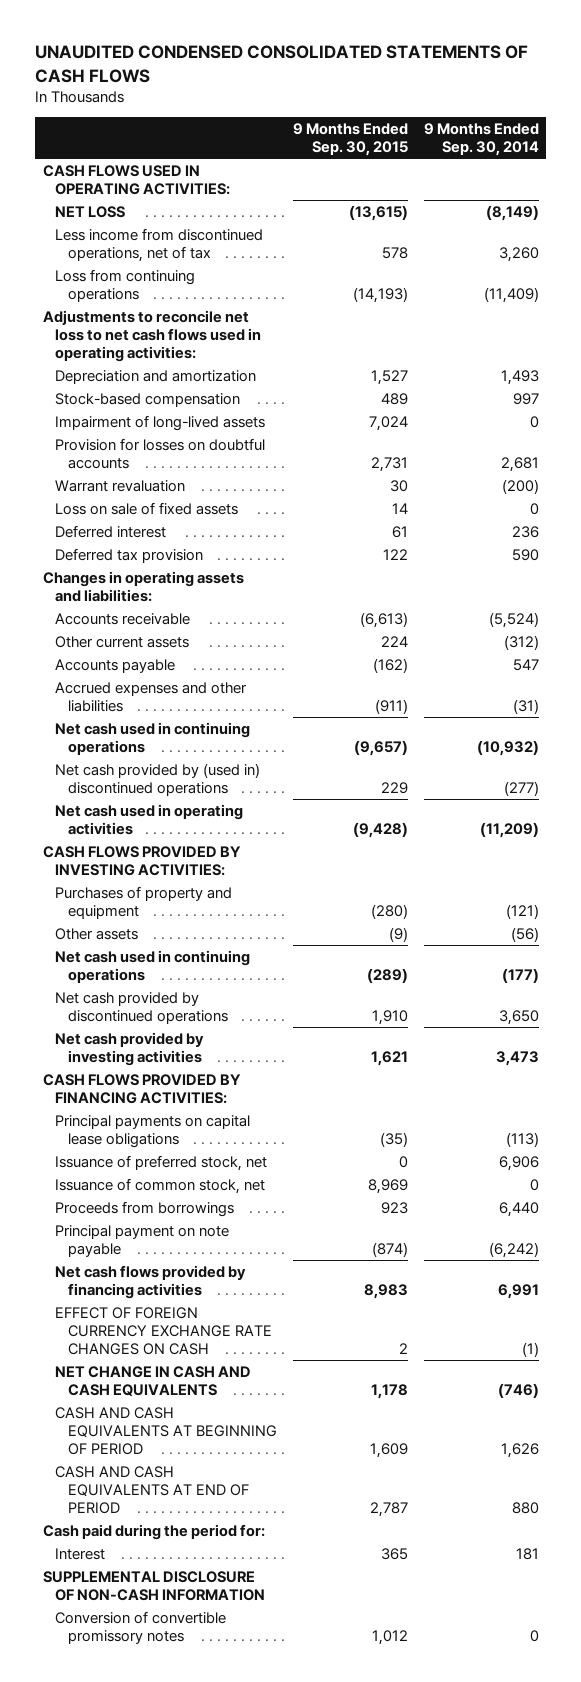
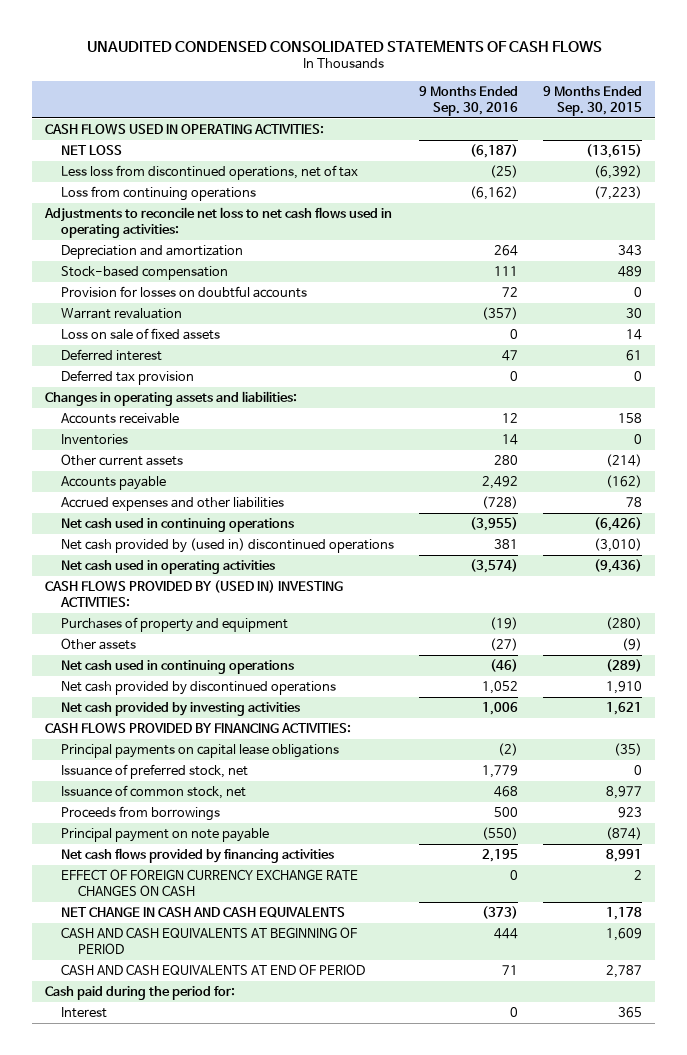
[423,123,539,157] 9 Months Ended Sep. 30, 2014 -> none
none -> [419,85,519,116] 9 Months Ended Sep. 30, 2016
[55,227,264,262] Less income from discontinued operations, net of tax -> [61,165,359,181] Less loss from discontinued operations, net of tax
[381,246,408,259] 578 -> [594,165,643,180] (6,392)
[352,286,408,303] (14,193) -> [594,186,643,201] (7,223)
[370,369,408,385] 1,527 -> [618,245,643,257] 343
[55,414,266,431] Impairment of long-lived assets -> none
[370,456,408,472] 2,731 -> [634,287,643,298] 0
[382,548,408,560] 122 -> [634,371,643,382] 0
[359,611,408,628] (6,613) -> [618,413,643,424] 158
none -> [61,434,129,446] Inventories
[380,635,408,647] 224 -> [606,454,643,468] (214)
[374,698,408,714] (911) -> [626,497,643,508] 78
[353,739,408,756] (9,657) -> [594,517,643,532] (6,426)
[380,781,408,794] 229 -> [594,538,643,553] (3,010)
[352,821,408,838] (9,428) -> [594,559,643,574] (9,436)
[42,845,241,876] CASH FLOWS PROVIDED BY INVESTING ACTIVITIES: -> [44,580,343,608] CASH FLOWS PROVIDED BY (USED IN) INVESTING ACTIVITIES:
[367,1178,408,1194] 8,969 -> [606,786,643,800] 8,977
[363,1283,408,1299] 8,983 -> [606,849,643,863] 8,991
[42,1570,266,1601] SUPPLEMENTAL DISCLOSURE OF NON-CASH INFORMATION -> none
[55,1610,227,1644] Conversion of convertible promissory notes -> none

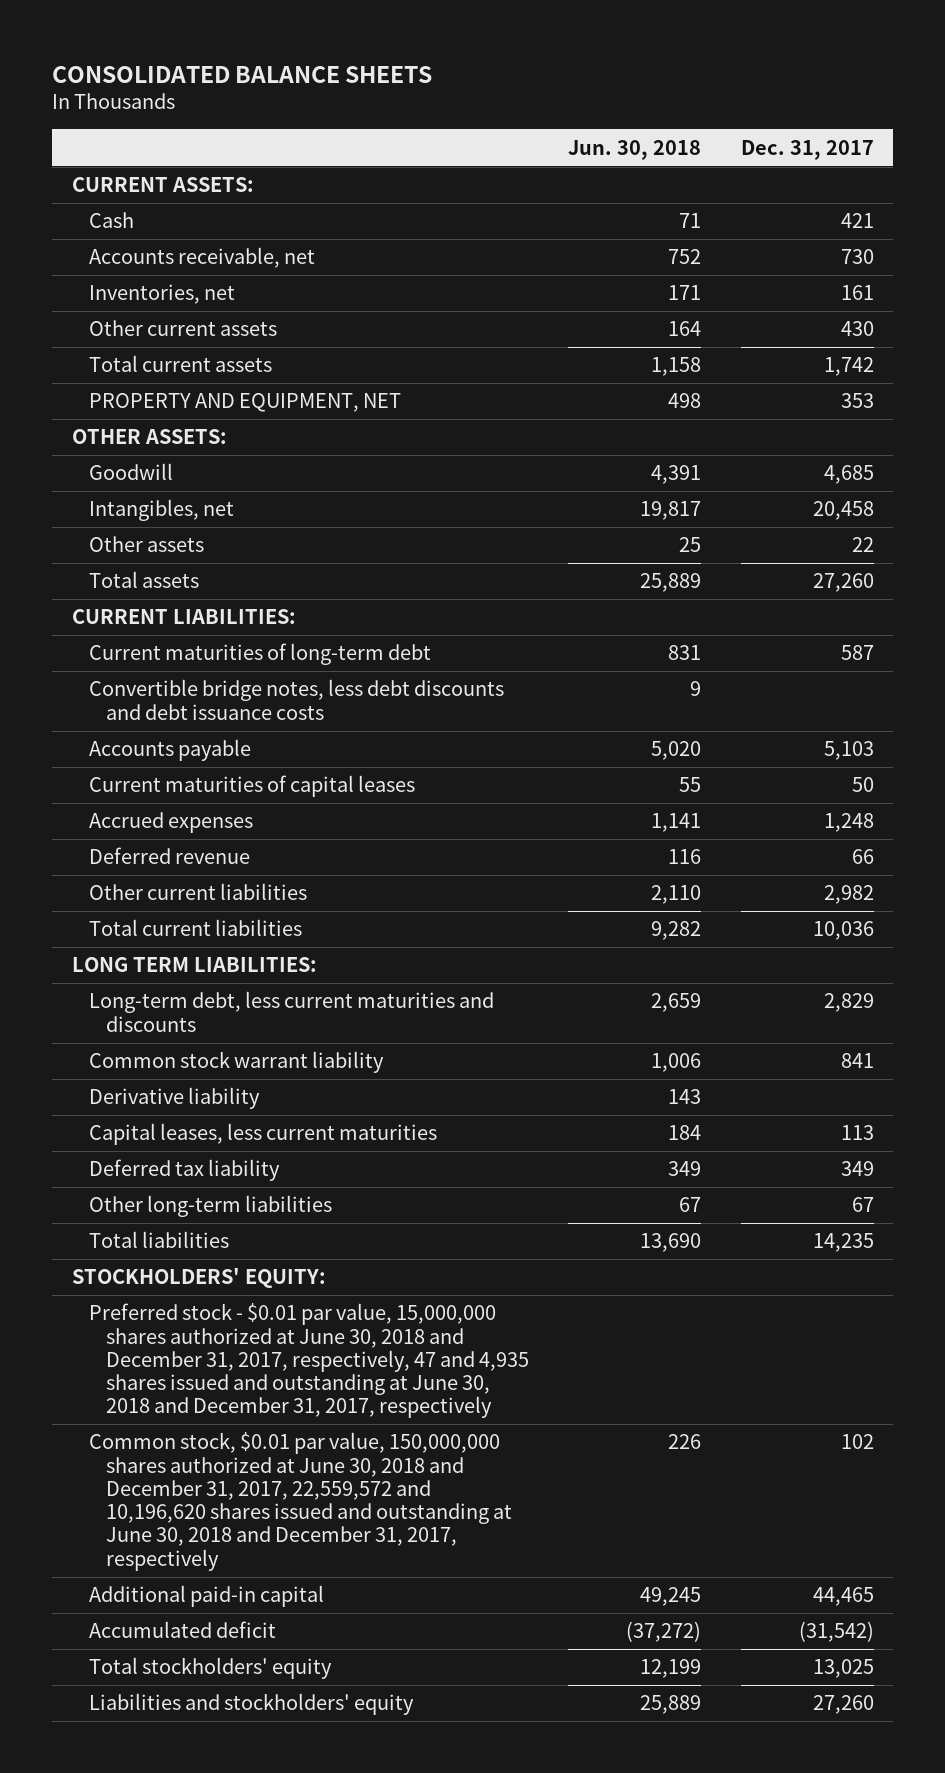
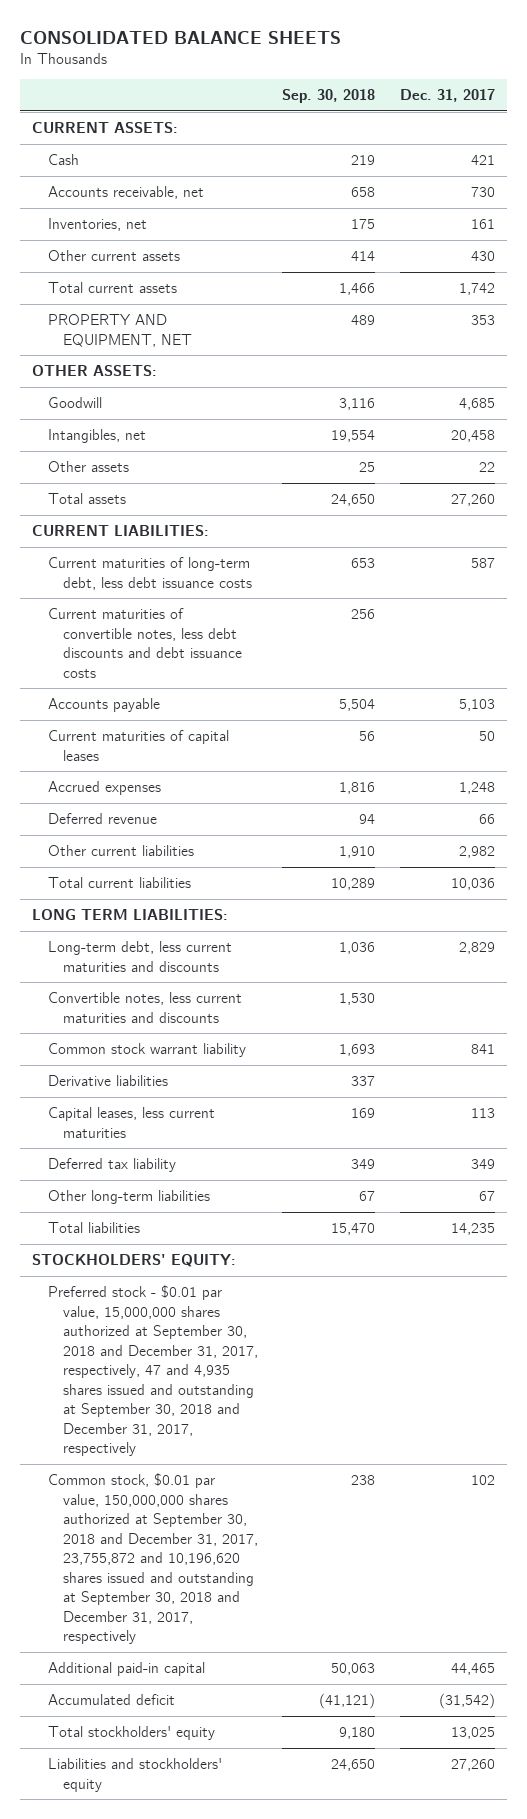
[568,139,702,160] Jun. 30, 2018 -> none
none -> [282,89,376,104] Sep. 30, 2018
[88,643,431,666] Current maturities of long-term debt -> [47,556,252,590] Current maturities of long-term debt, less debt issuance costs
[88,679,504,720] Convertible bridge notes, less debt discounts and debt issuance costs -> [47,607,242,678] Current maturities of convertible notes, less debt discounts and debt issuance costs
none -> [47,991,242,1023] Convertible notes, less current maturities and discounts
[88,1087,260,1110] Derivative liability -> [47,1074,168,1086] Derivative liabilities
[88,1303,529,1419] Preferred stock - $0.01 par value, 15,000,000 shares authorized at June 30, 2018 and December 31, 2017, respectively, 47 and 4,935 shares issued and outstanding at June 30, 2018 and December 31, 2017, respectively -> [47,1284,258,1457] Preferred stock - $0.01 par value, 15,000,000 shares authorized at September 30, 2018 and December 31, 2017, respectively, 47 and 4,935 shares issued and outstanding at September 30, 2018 and December 31, 2017, respectively
[88,1432,512,1571] Common stock, $0.01 par value, 150,000,000 shares authorized at June 30, 2018 and December 31, 2017, 22,559,572 and 10,196,620 shares issued and outstanding at June 30, 2018 and December 31, 2017, respectively -> [47,1472,258,1645] Common stock, $0.01 par value, 150,000,000 shares authorized at September 30, 2018 and December 31, 2017, 23,755,872 and 10,196,620 shares issued and outstanding at September 30, 2018 and December 31, 2017, respectively

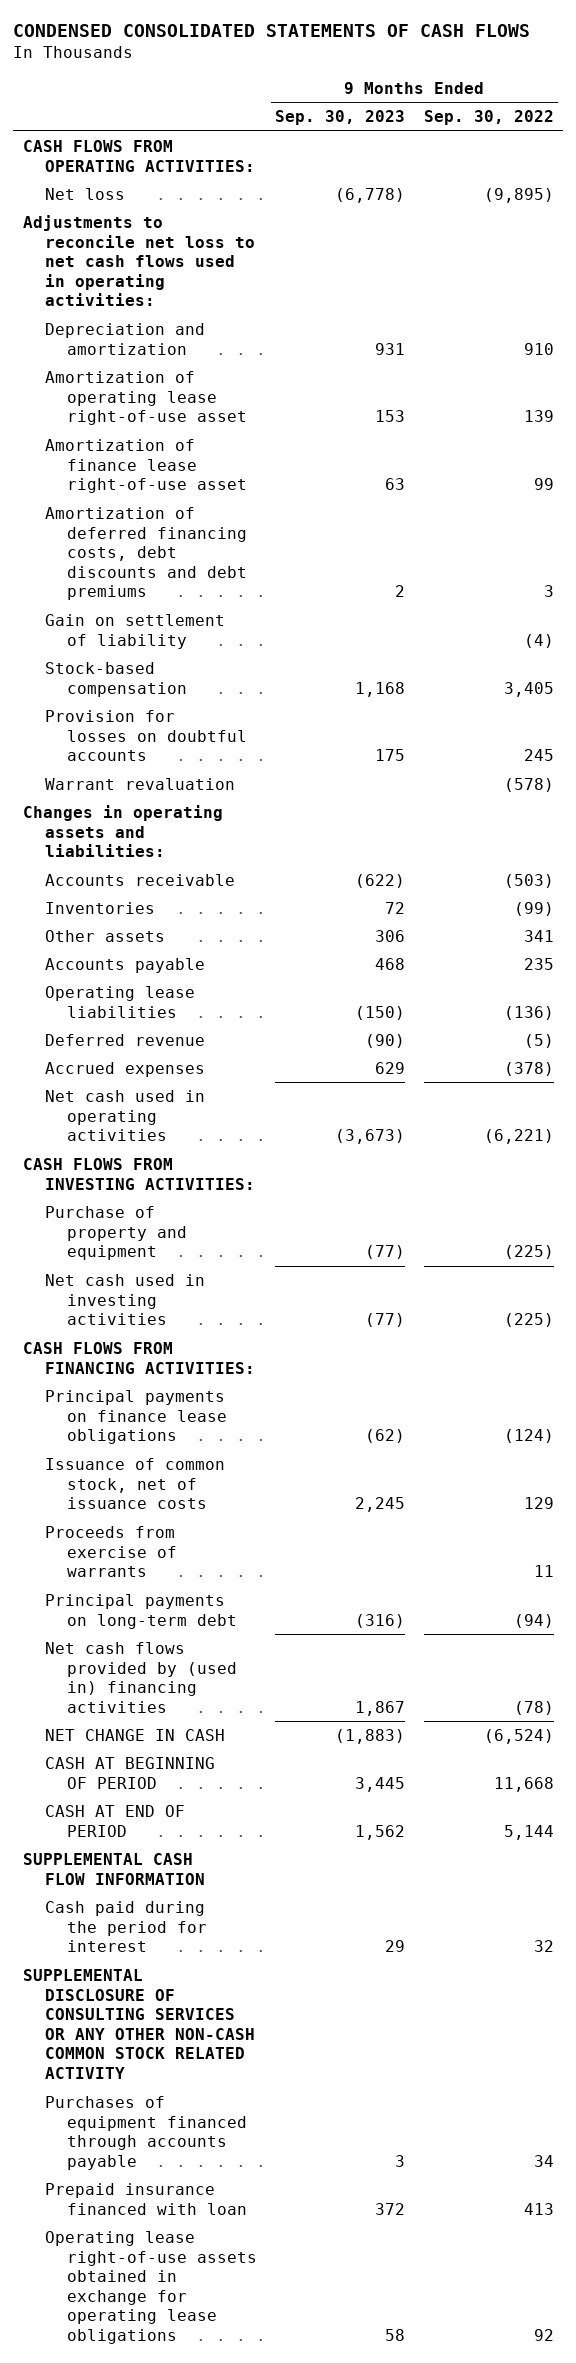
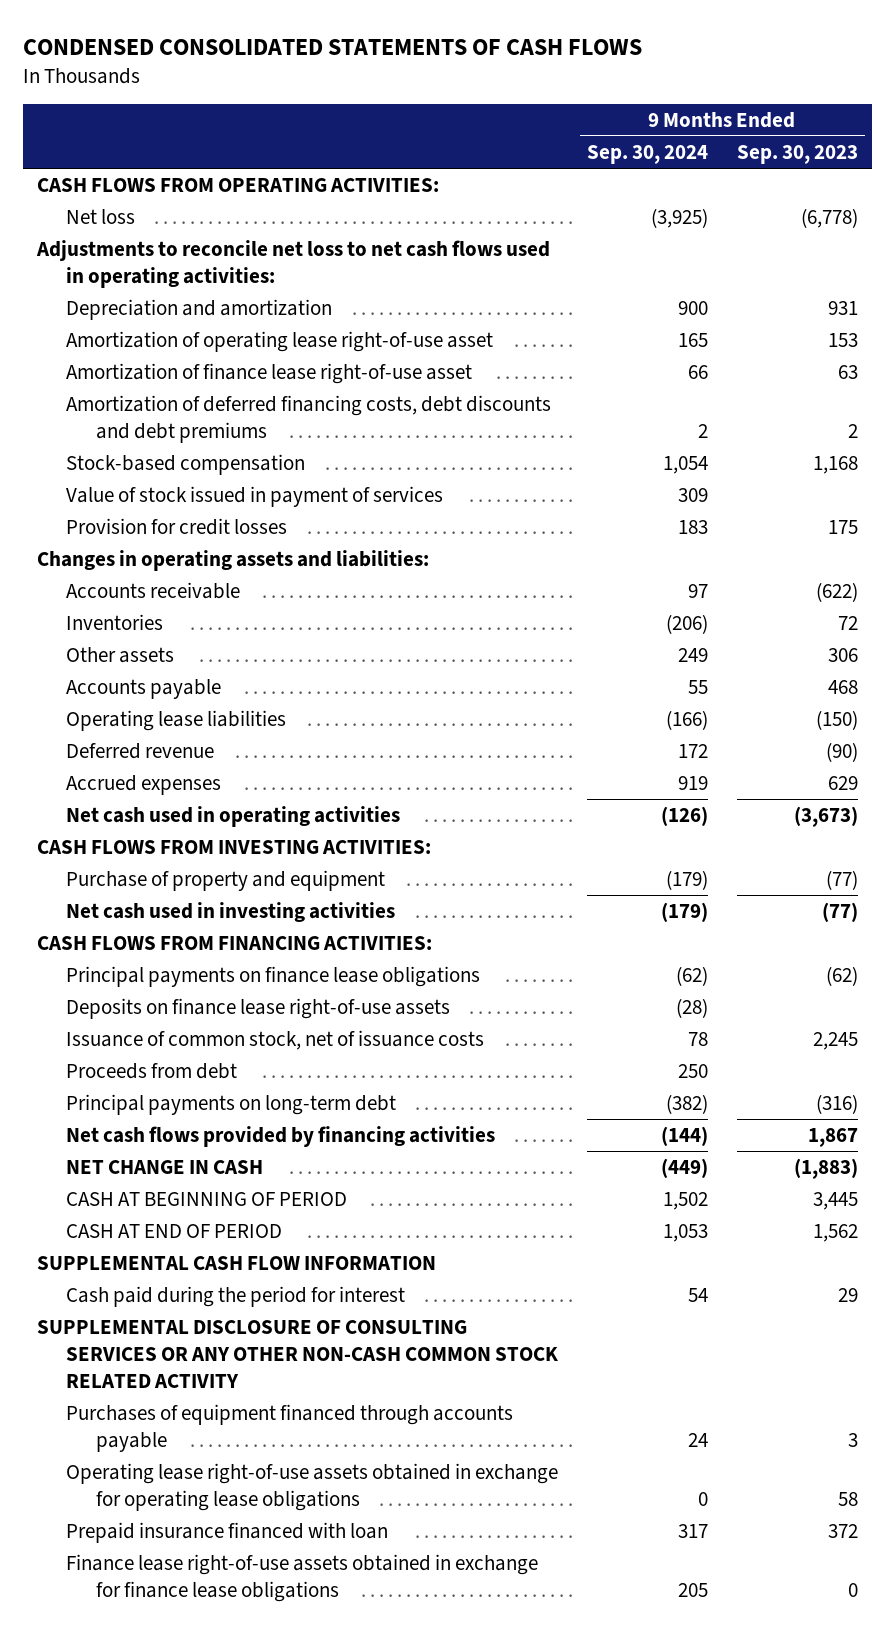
[423,110,554,126] Sep. 30, 2022 -> none
none -> [586,145,708,165] Sep. 30, 2024
[44,613,225,649] Gain on settlement of liability -> none
[44,777,235,790] Warrant revaluation -> none
none -> [66,486,444,508] Value of stock issued in payment of services
[44,709,247,762] Provision for losses on doubtful accounts -> [66,518,288,536] Provision for credit losses
none -> [66,998,451,1020] Deposits on finance lease right-of-use assets
[44,1525,177,1578] Proceeds from exercise of warrants -> none
none -> [66,1063,238,1080] Proceeds from debt
[44,1641,237,1713] Net cash flows provided by (used in) financing activities -> [66,1126,496,1148] Net cash flows provided by financing activities
[44,2182,247,2215] Prepaid insurance financed with loan -> [66,1522,389,1544] Prepaid insurance financed with loan
none -> [66,1554,539,1603] Finance lease right-of-use assets obtained in exchange for finance lease obligations

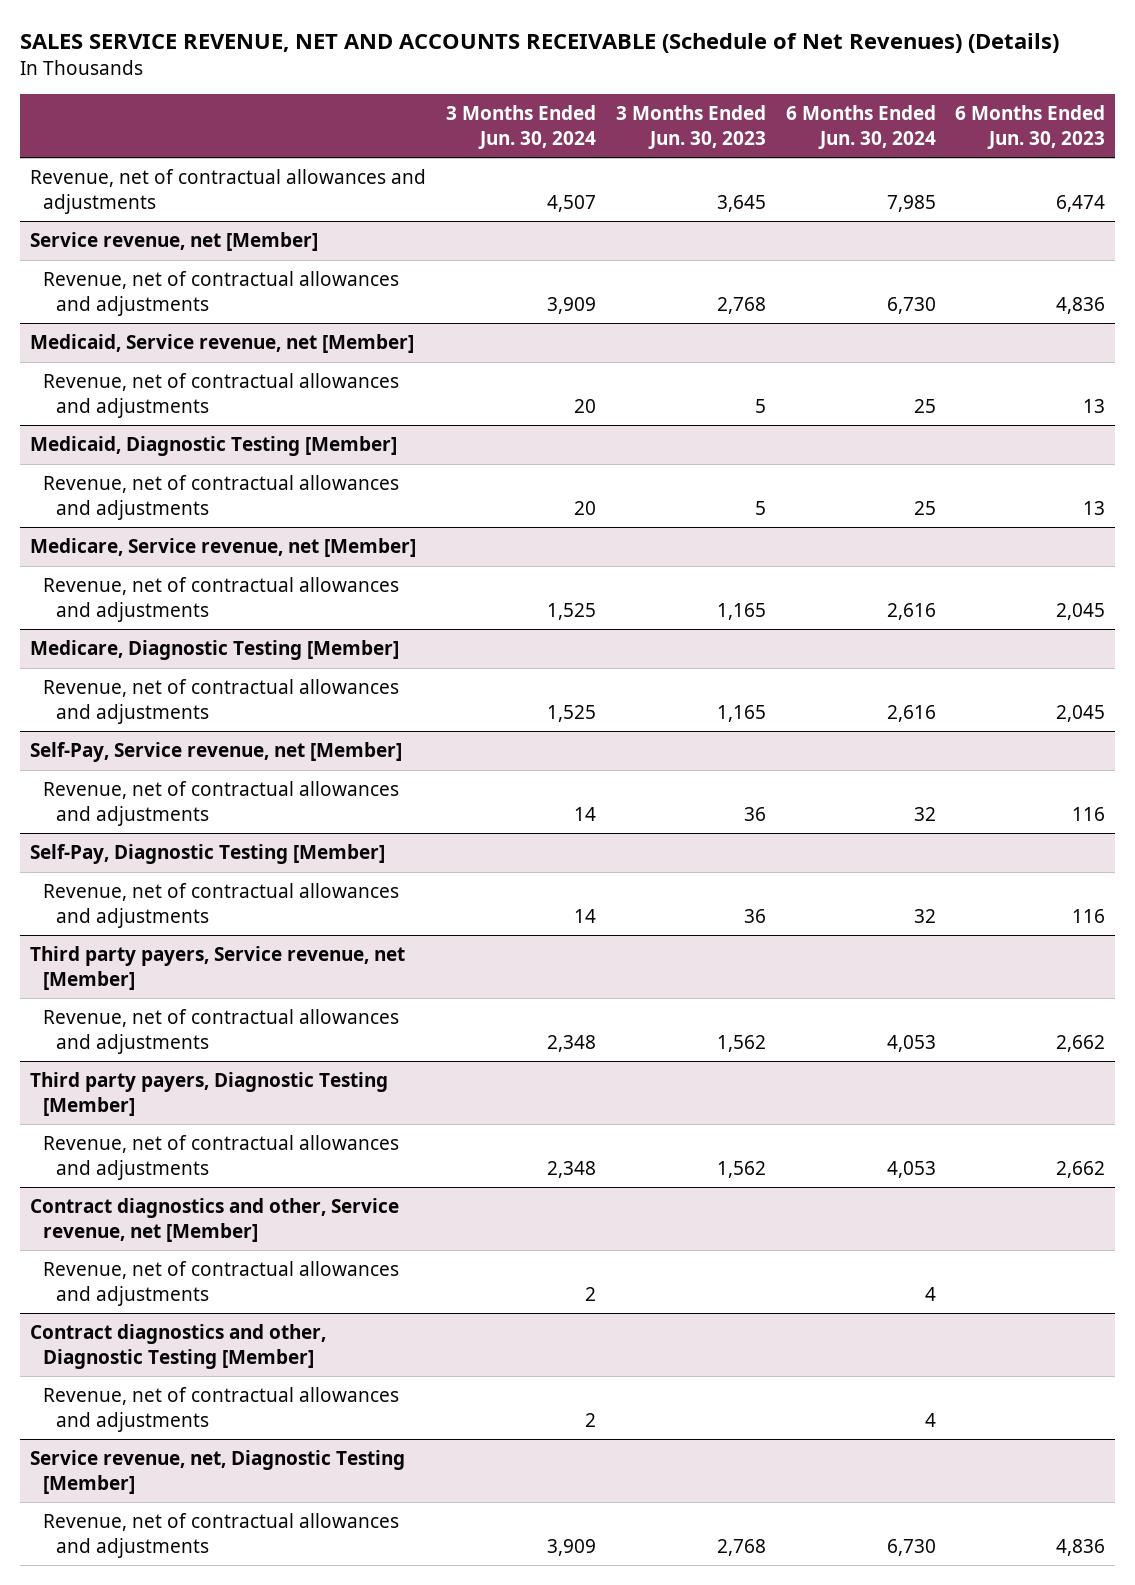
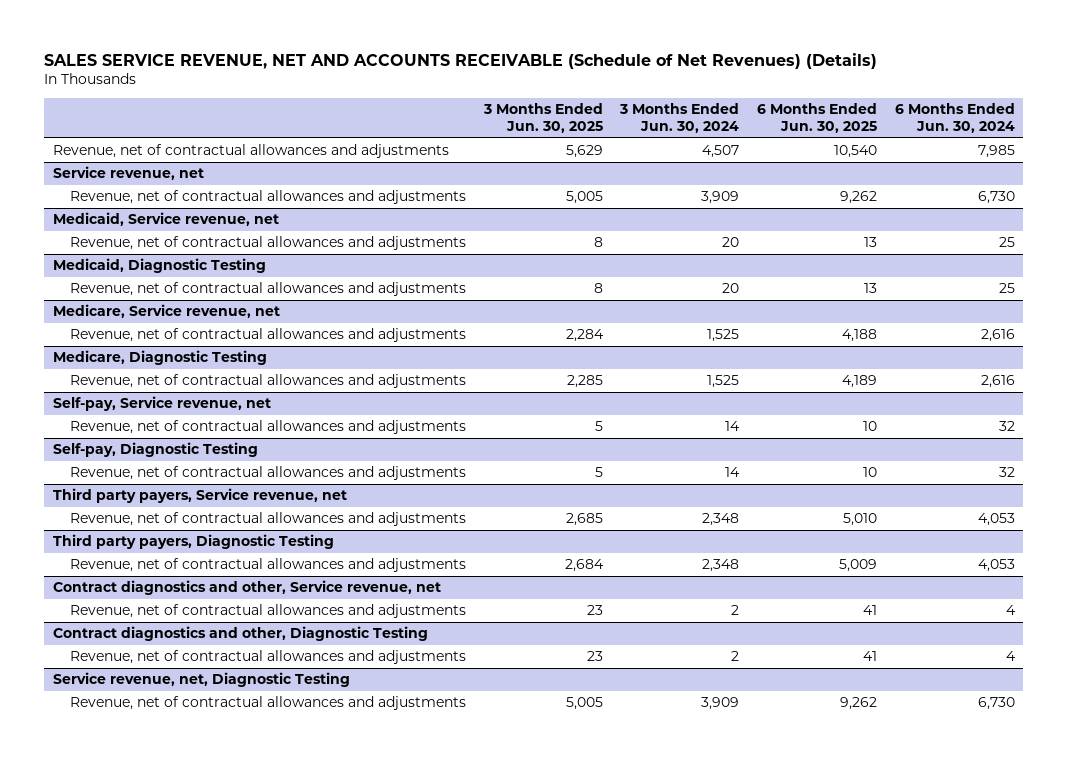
[615,105,766,149] 3 Months Ended Jun. 30, 2023 -> none
[955,105,1106,149] 6 Months Ended Jun. 30, 2023 -> none
none -> [482,103,603,134] 3 Months Ended Jun. 30, 2025
none -> [756,103,877,134] 6 Months Ended Jun. 30, 2025
[29,232,318,252] Service revenue, net [Member] -> [52,166,204,181] Service revenue, net
[29,334,414,354] Medicaid, Service revenue, net [Member] -> [52,212,279,227] Medicaid, Service revenue, net
[29,436,397,457] Medicaid, Diagnostic Testing [Member] -> [52,258,266,274] Medicaid, Diagnostic Testing
[29,538,416,558] Medicare, Service revenue, net [Member] -> [52,304,280,319] Medicare, Service revenue, net
[29,640,399,661] Medicare, Diagnostic Testing [Member] -> [52,350,267,366] Medicare, Diagnostic Testing
[29,742,402,763] Self-Pay, Service revenue, net [Member] -> [52,396,271,412] Self-pay, Service revenue, net
[29,844,385,865] Self-Pay, Diagnostic Testing [Member] -> [52,442,258,458] Self-pay, Diagnostic Testing
[29,946,405,990] Third party payers, Service revenue, net [Member] -> [52,488,347,504] Third party payers, Service revenue, net
[29,1072,388,1116] Third party payers, Diagnostic Testing [Member] -> [52,534,334,550] Third party payers, Diagnostic Testing
[29,1198,399,1242] Contract diagnostics and other, Service revenue, net [Member] -> [52,580,441,596] Contract diagnostics and other, Service revenue, net
[29,1324,326,1369] Contract diagnostics and other, Diagnostic Testing [Member] -> [52,626,428,642] Contract diagnostics and other, Diagnostic Testing
[29,1450,405,1494] Service revenue, net, Diagnostic Testing [Member] -> [52,672,350,688] Service revenue, net, Diagnostic Testing

